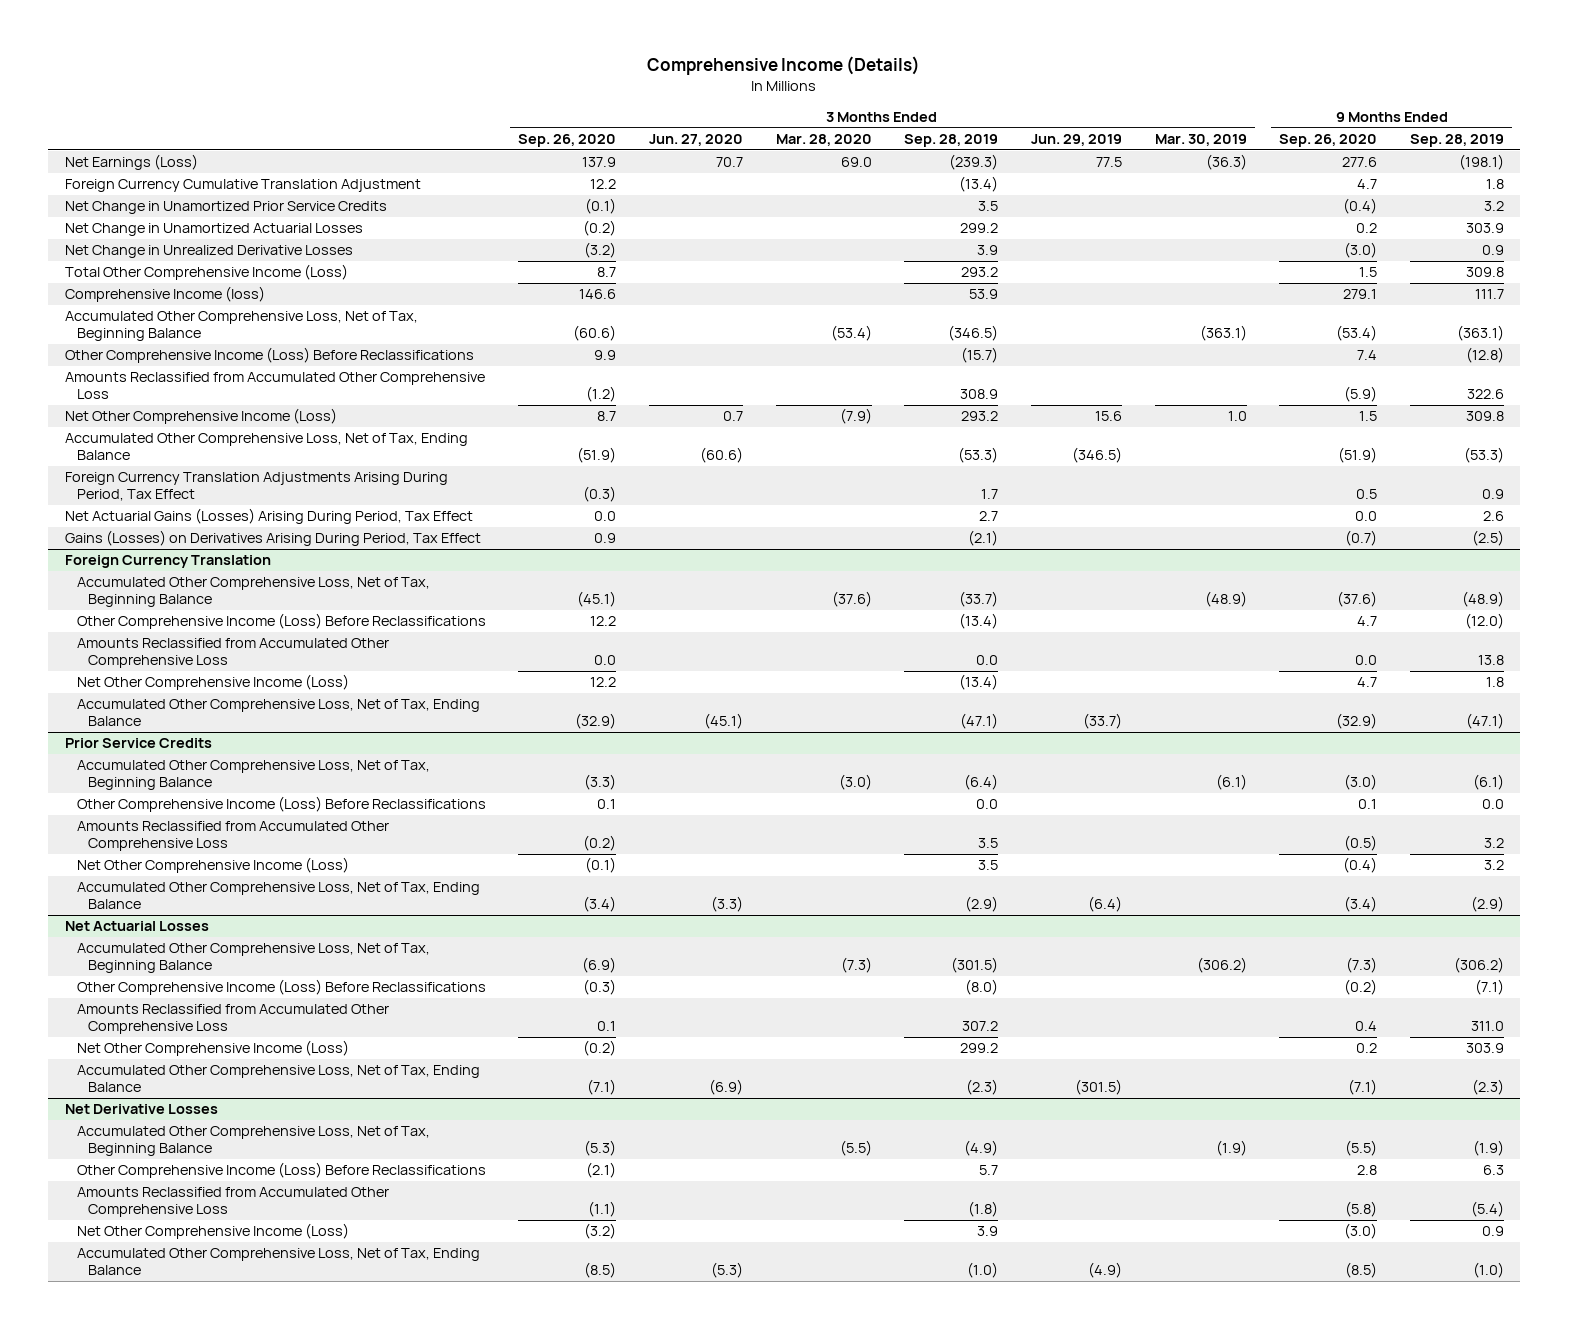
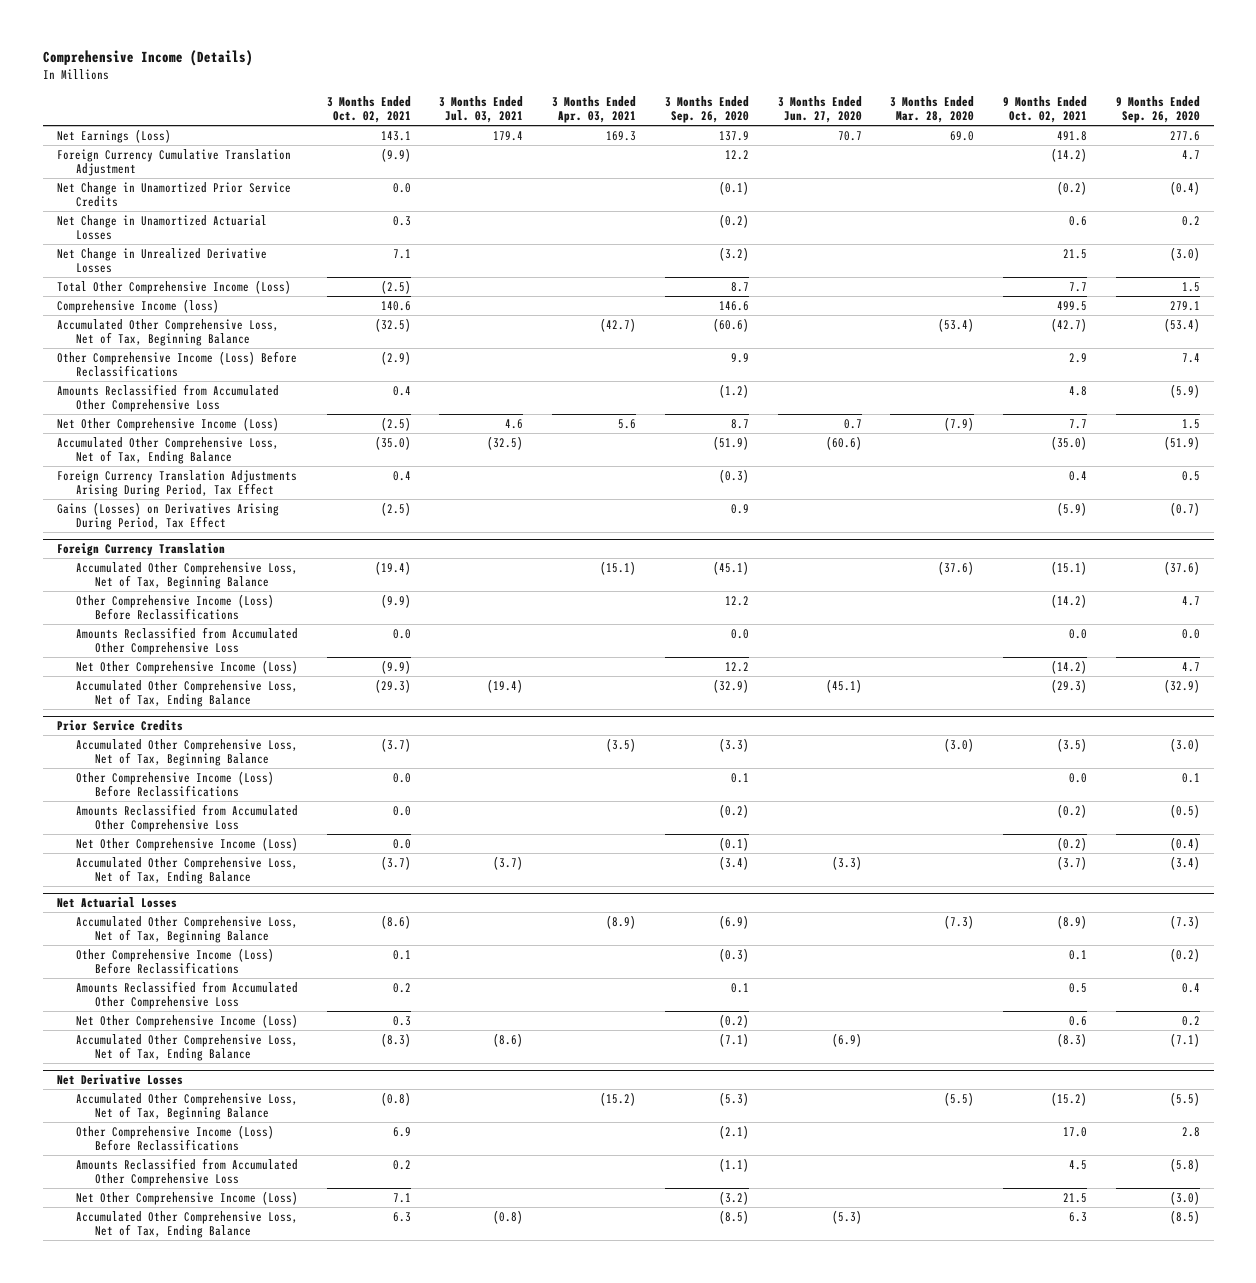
[904,134,999,148] Sep. 28, 2019 -> none
[1030,134,1122,147] Jun. 29, 2019 -> none
[1154,134,1247,147] Mar. 30, 2019 -> none
[1409,134,1504,148] Sep. 28, 2019 -> none
none -> [326,95,411,124] 3 Months Ended Oct. 02, 2021
none -> [439,95,524,124] 3 Months Ended Jul. 03, 2021
none -> [552,95,637,124] 3 Months Ended Apr. 03, 2021
none -> [1002,95,1087,124] 9 Months Ended Oct. 02, 2021
[64,508,473,525] Net Actuarial Gains (Losses) Arising During Period, Tax Effect -> none

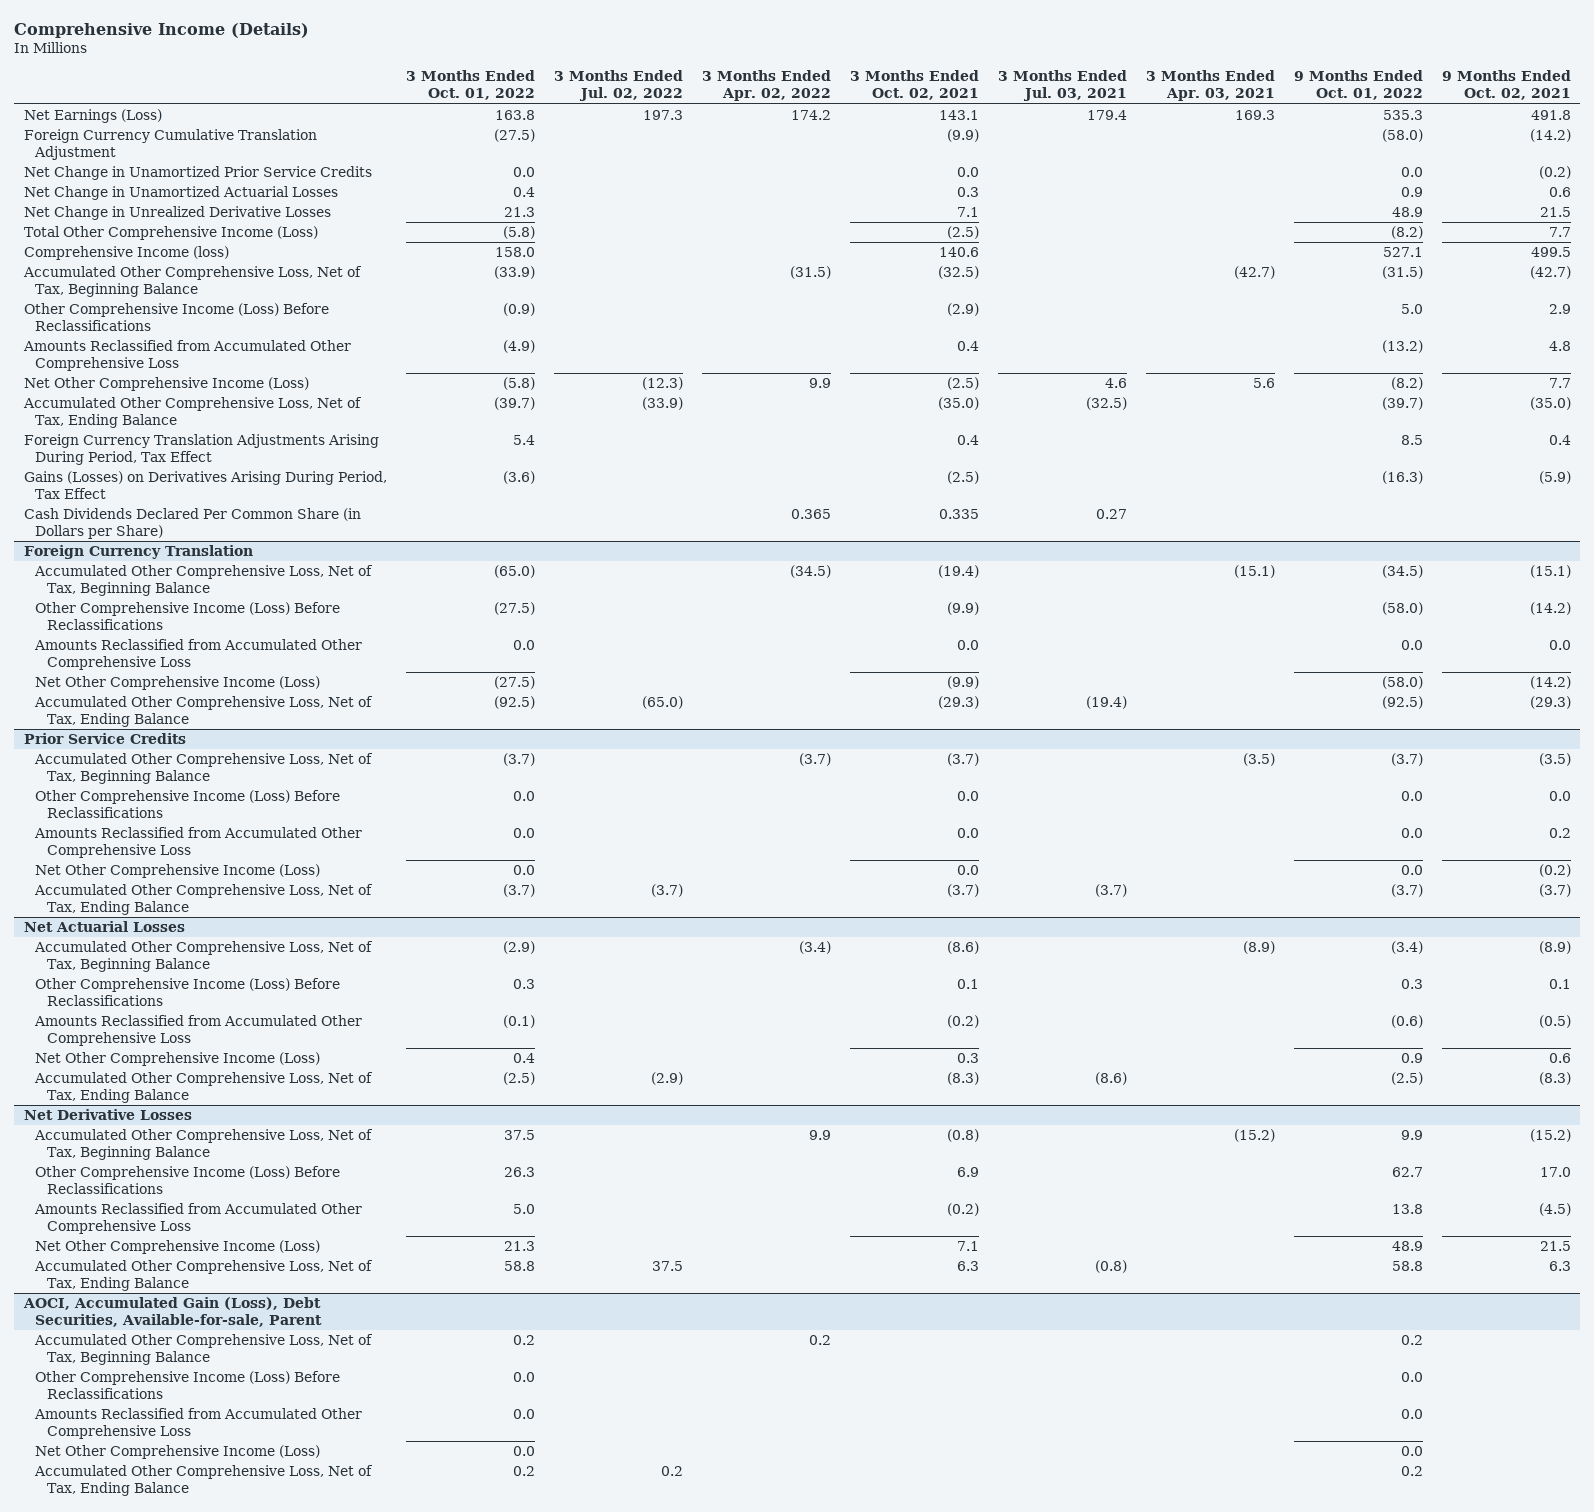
[664,95,749,124] 3 Months Ended Sep. 26, 2020 -> none
[777,95,862,124] 3 Months Ended Jun. 27, 2020 -> none
[890,95,975,124] 3 Months Ended Mar. 28, 2020 -> none
[1115,95,1200,124] 9 Months Ended Sep. 26, 2020 -> none
none -> [405,70,535,101] 3 Months Ended Oct. 01, 2022
none -> [553,70,683,102] 3 Months Ended Jul. 02, 2022
none -> [701,70,831,102] 3 Months Ended Apr. 02, 2022
none -> [1293,70,1423,101] 9 Months Ended Oct. 01, 2022
none -> [23,508,361,540] Cash Dividends Declared Per Common Share (in Dollars per Share)
[1056,803,1087,818] (0.2) -> [1548,828,1571,839] 0.2
[392,982,411,993] 0.2 -> [946,1015,979,1029] (0.2)
[1068,982,1087,993] 0.5 -> [1538,1015,1571,1029] (0.5)
[392,1159,411,1170] 0.2 -> [946,1203,979,1217] (0.2)
[1068,1159,1087,1170] 4.5 -> [1538,1203,1571,1217] (4.5)
none -> [22,1297,323,1328] AOCI, Accumulated Gain (Loss), Debt Securities, Available-for-sale, Parent
none -> [34,1334,374,1366] Accumulated Other Comprehensive Loss, Net of Tax, Beginning Balance
none -> [35,1371,341,1400] Other Comprehensive Income (Loss) Before Reclassifications
none -> [34,1408,363,1440] Amounts Reclassified from Accumulated Other Comprehensive Loss
none -> [35,1445,321,1460] Net Other Comprehensive Income (Loss)
none -> [34,1465,374,1497] Accumulated Other Comprehensive Loss, Net of Tax, Ending Balance

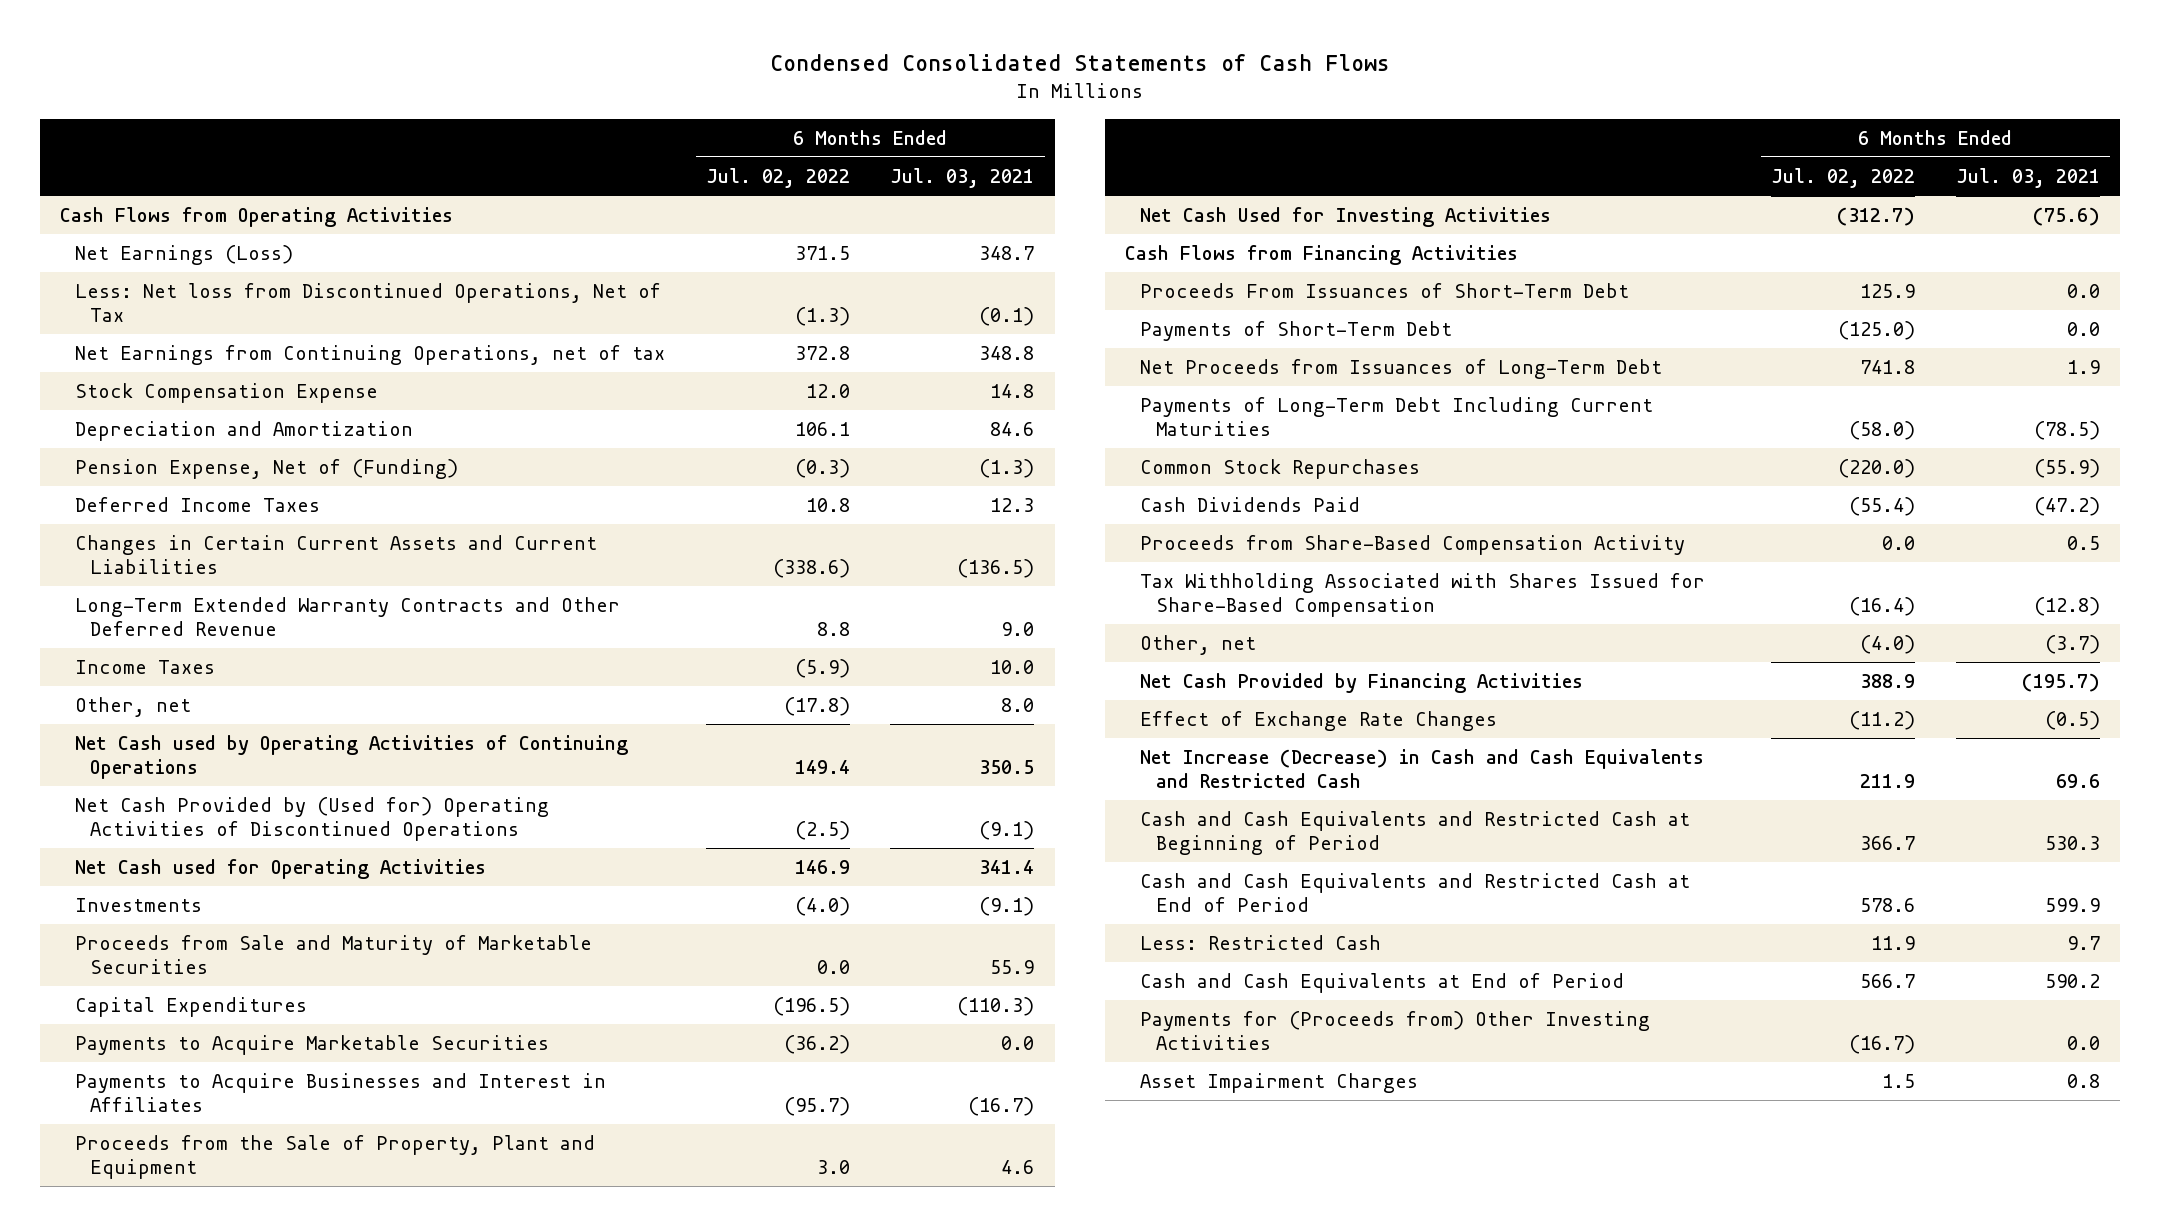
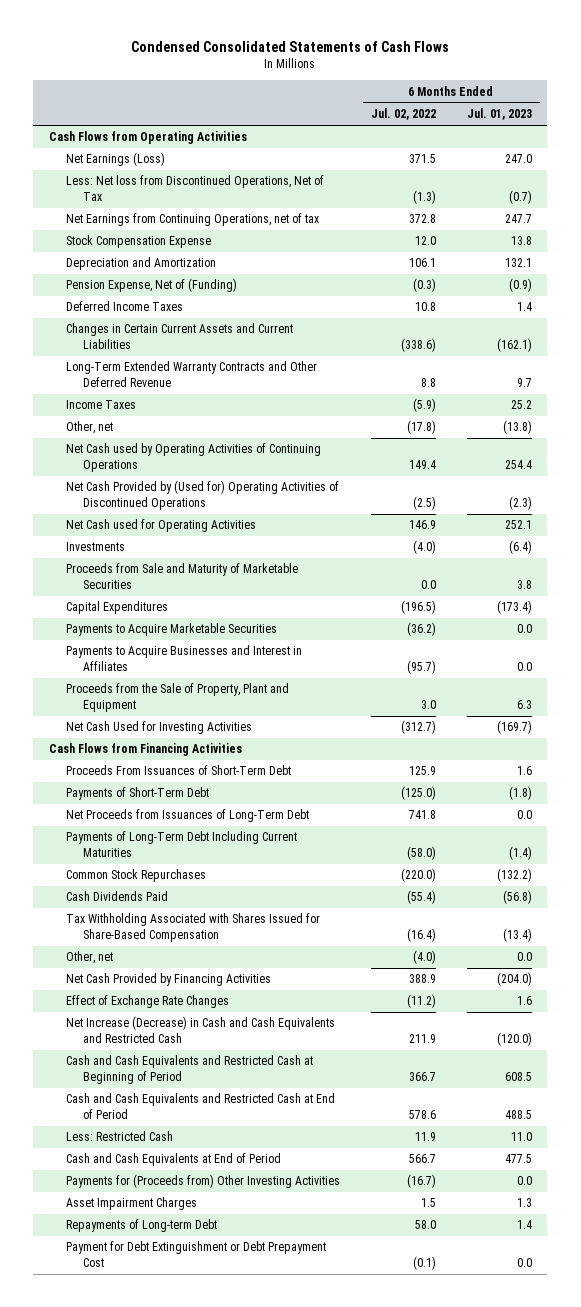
[890,168,1035,189] Jul. 03, 2021 -> none
none -> [466,108,532,121] Jul. 01, 2023
[1140,535,1686,556] Proceeds from Share-Based Compensation Activity -> none
none -> [65,1219,217,1233] Repayments of Long-term Debt
none -> [65,1241,326,1267] Payment for Debt Extinguishment or Debt Prepayment Cost

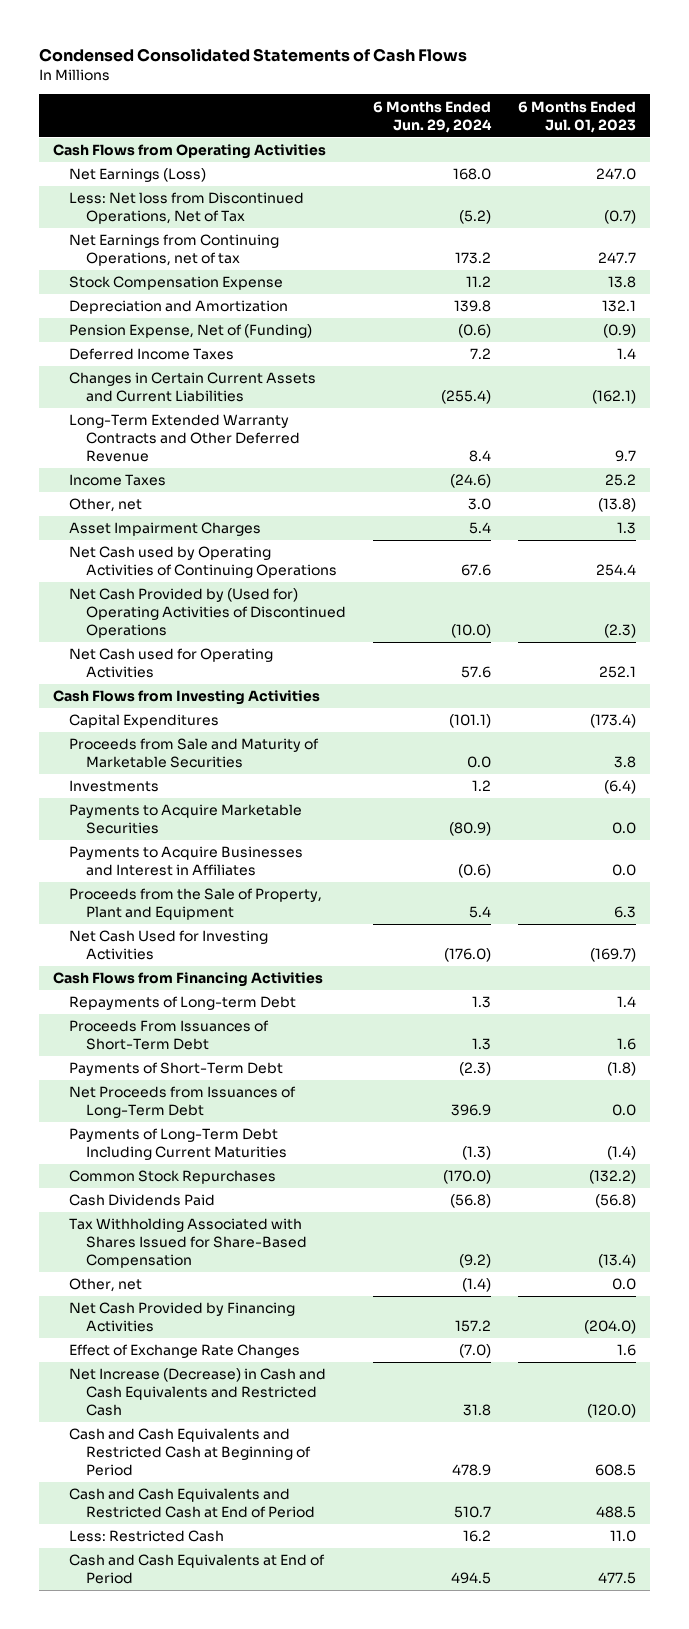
[370,108,436,121] Jul. 02, 2022 -> none
none -> [373,100,493,133] 6 Months Ended Jun. 29, 2024
[65,1197,197,1211] Asset Impairment Charges -> [69,522,262,537] Asset Impairment Charges
none -> [52,690,320,706] Cash Flows from Investing Activities
[65,563,298,589] Proceeds from Sale and Maturity of Marketable Securities -> [69,738,320,769] Proceeds from Sale and Maturity of Marketable Securities
[65,542,125,552] Investments -> [69,780,160,793] Investments
[65,1219,217,1233] Repayments of Long-term Debt -> [69,996,297,1011] Repayments of Long-term Debt
[65,1174,340,1189] Payments for (Proceeds from) Other Investing Activities -> none
[65,1241,326,1267] Payment for Debt Extinguishment or Debt Prepayment Cost -> none

